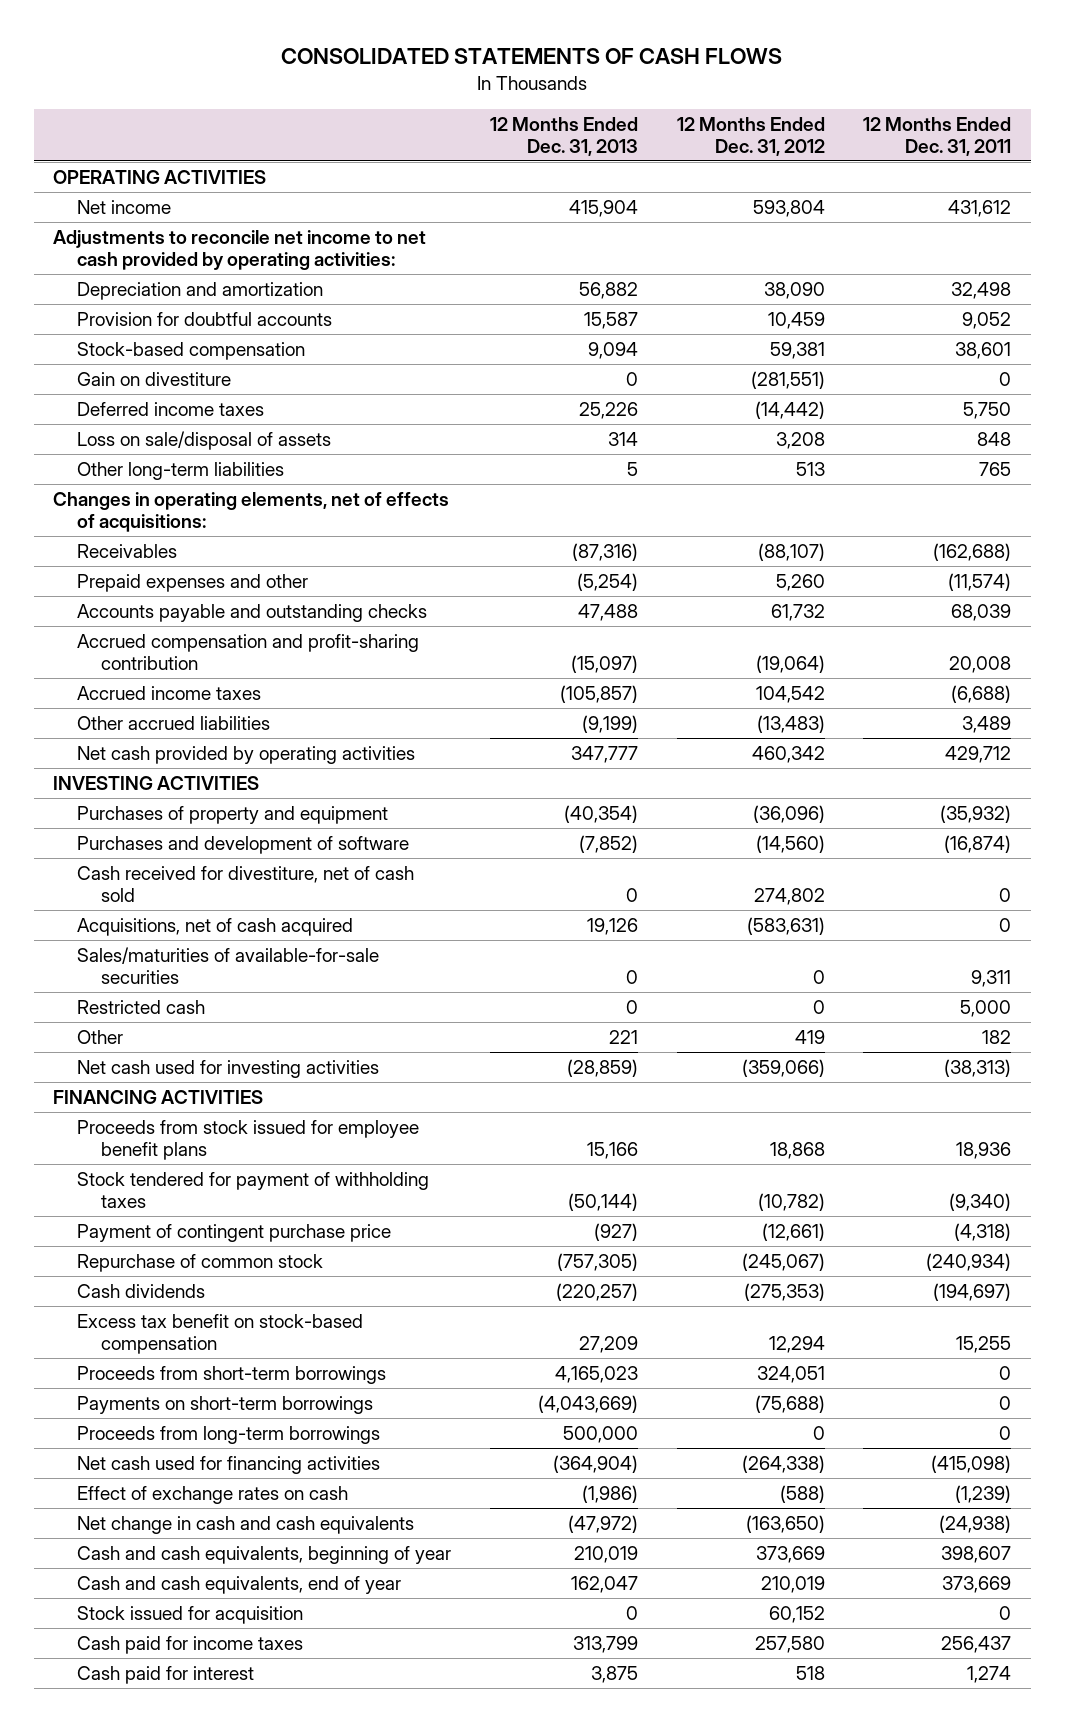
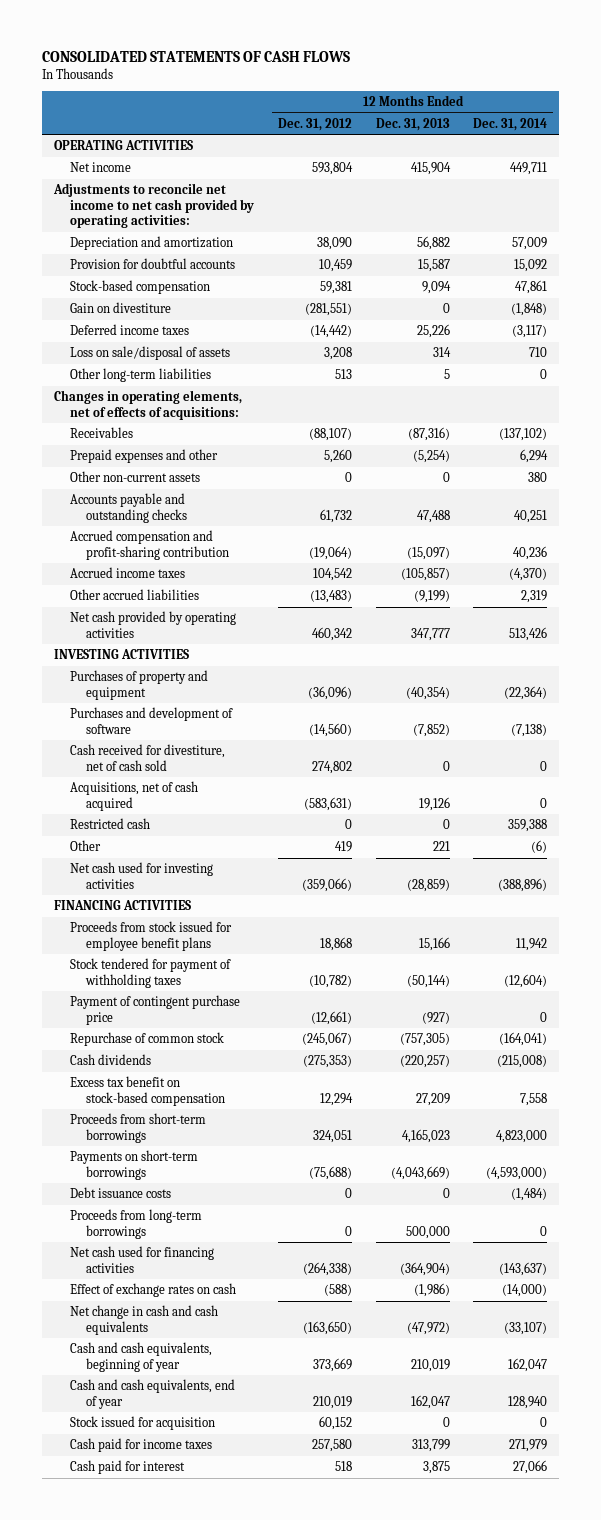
[863,116,1012,156] 12 Months Ended Dec. 31, 2011 -> none
none -> [473,117,548,131] Dec. 31, 2014
none -> [70,471,201,483] Other non-current assets
[77,947,380,985] Sales/maturities of available-for-sale securities -> none
none -> [70,1187,172,1199] Debt issuance costs

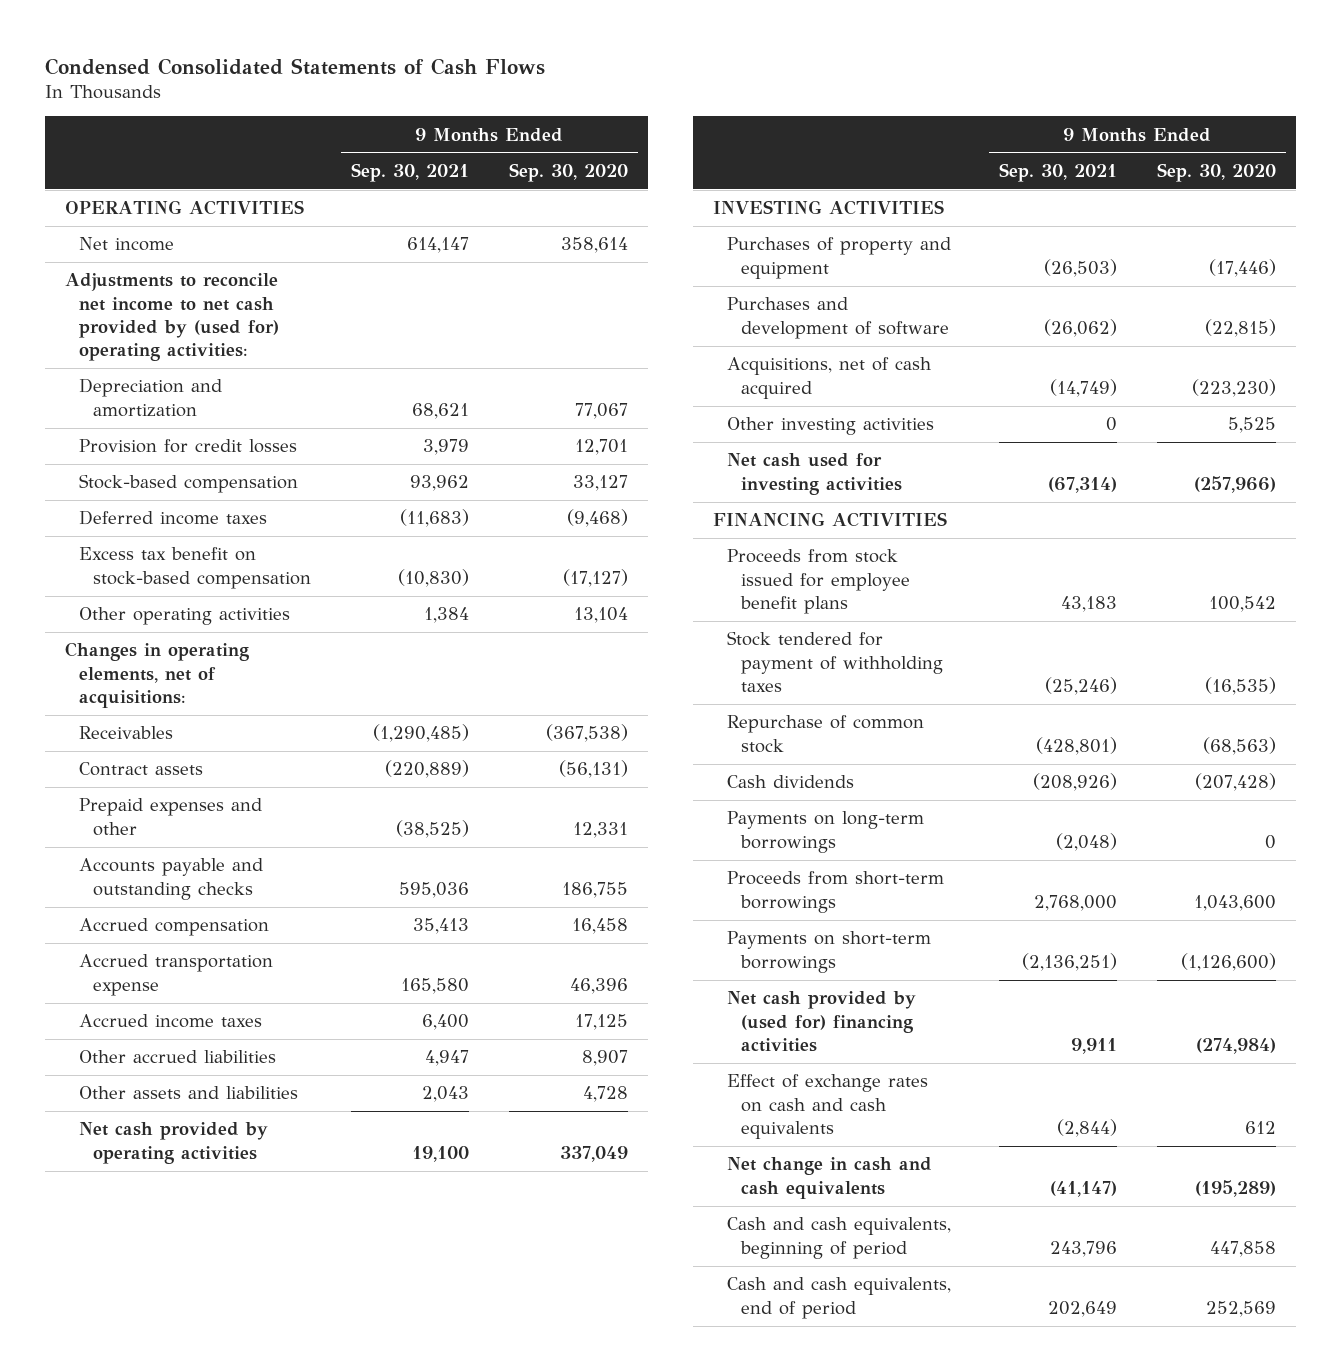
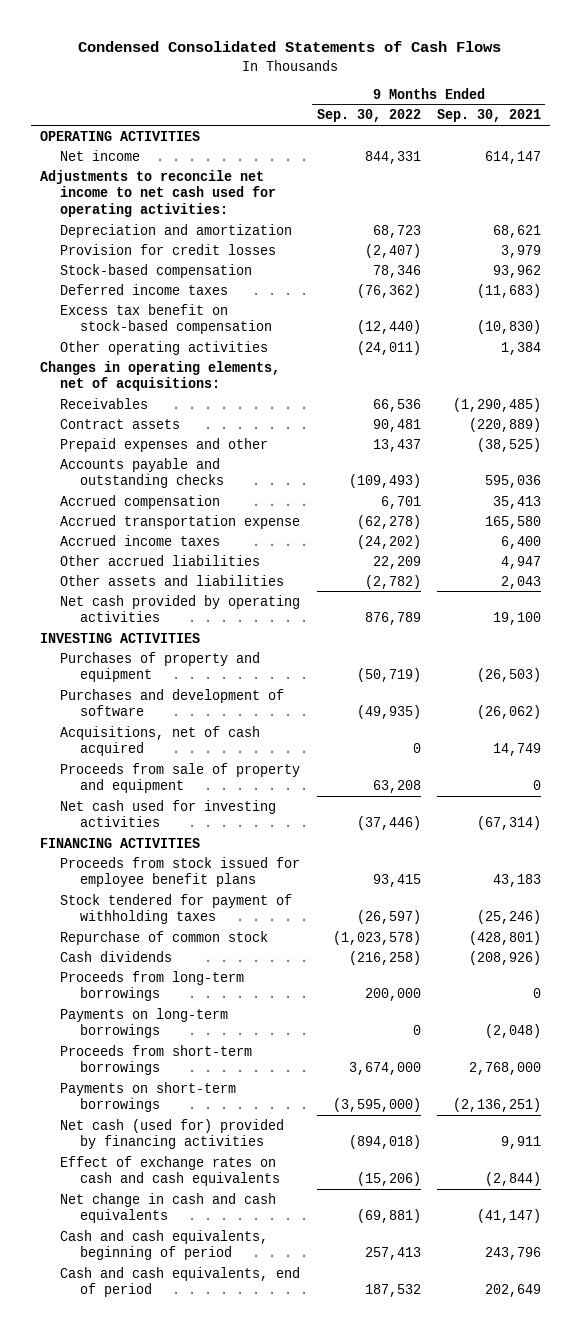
[508,163,628,183] Sep. 30, 2020 -> none
none -> [316,109,421,123] Sep. 30, 2022
[65,273,280,362] Adjustments to reconcile net income to net cash provided by (used for) operating activities: -> [39,169,276,218] Adjustments to reconcile net income to net cash used for operating activities:
[727,417,935,436] Other investing activities -> none
[1050,378,1118,397] (14,749) -> [493,743,542,757] 14,749
none -> [59,762,300,794] Proceeds from sale of property and equipment
none -> [59,970,244,1002] Proceeds from long-term borrowings
[727,991,917,1053] Net cash provided by (used for) financing activities -> [59,1118,284,1150] Net cash (used for) provided by financing activities

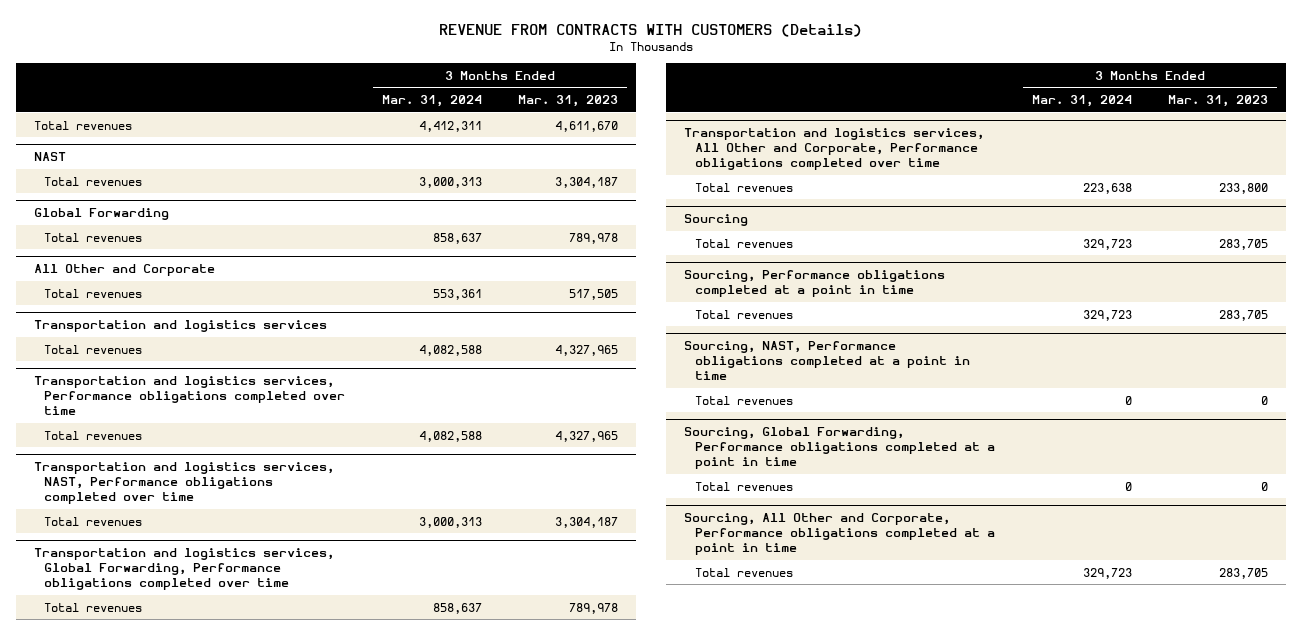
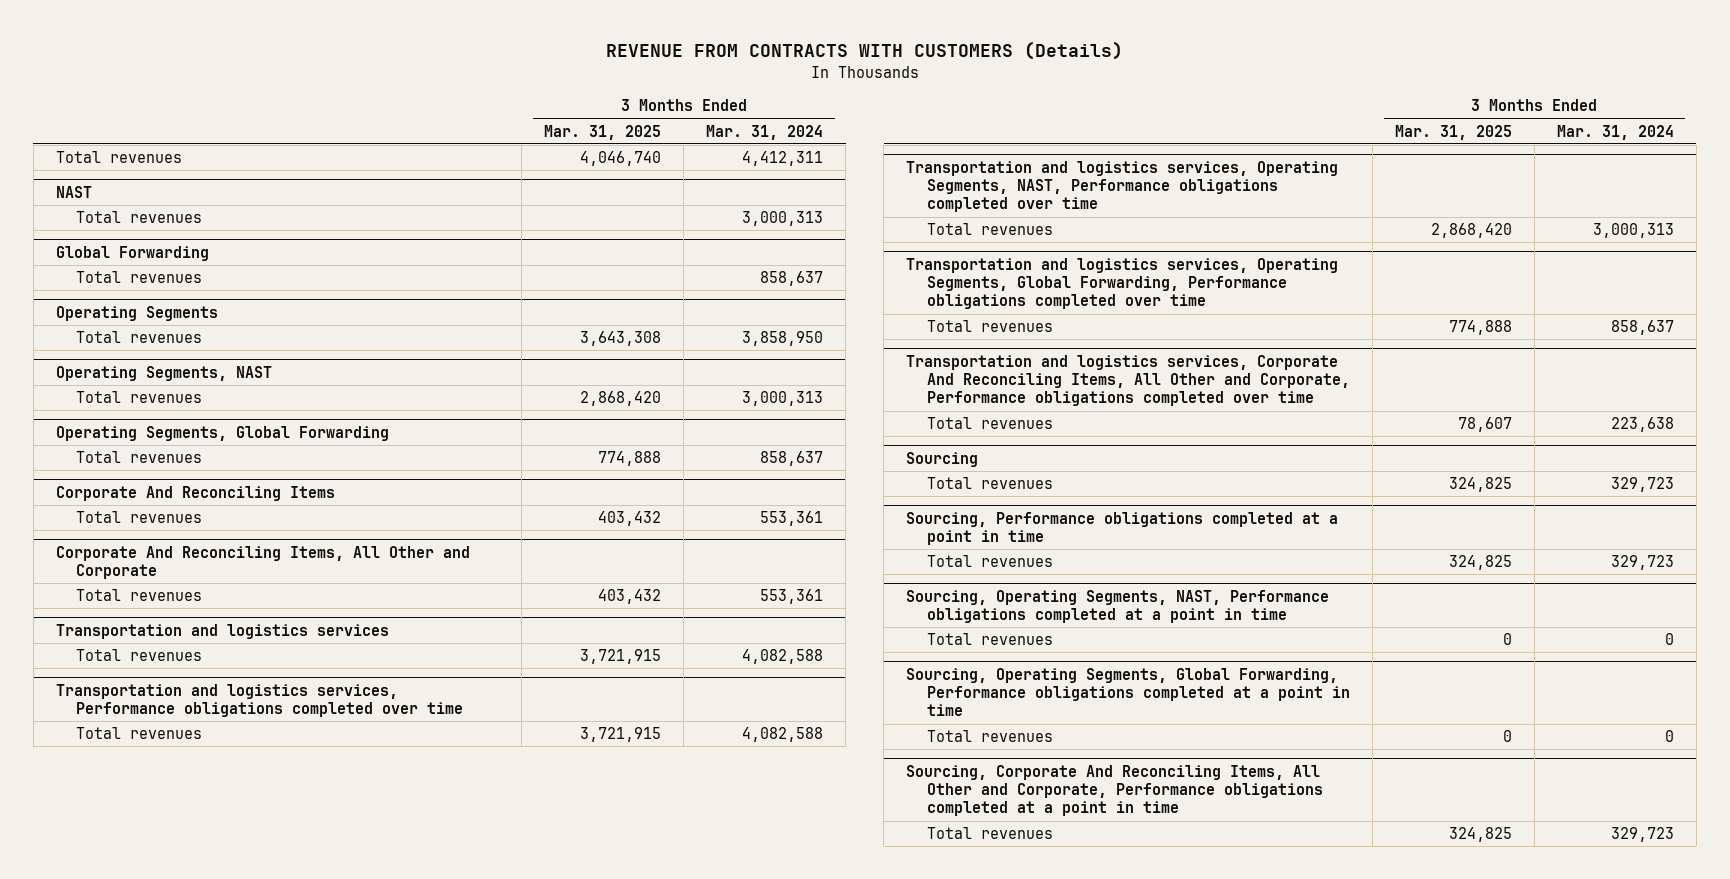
[517,95,618,108] Mar. 31, 2023 -> none
none -> [544,124,662,140] Mar. 31, 2025
[33,264,215,277] All Other and Corporate -> none
none -> [55,305,218,321] Operating Segments
none -> [76,331,203,344] Total revenues
none -> [55,365,272,381] Operating Segments, NAST
none -> [76,391,203,404] Total revenues
none -> [55,425,389,441] Operating Segments, Global Forwarding
none -> [76,451,203,464] Total revenues
none -> [55,485,335,501] Corporate And Reconciling Items
none -> [55,545,470,579] Corporate And Reconciling Items, All Other and Corporate
none -> [76,589,203,602] Total revenues
[33,462,334,505] Transportation and logistics services, NAST, Performance obligations completed over time -> [906,160,1339,213] Transportation and logistics services, Operating Segments, NAST, Performance obligations completed over time
[33,548,334,591] Transportation and logistics services, Global Forwarding, Performance obligations completed over time -> [906,257,1339,310] Transportation and logistics services, Operating Segments, Global Forwarding, Performance obligations completed over time
[684,128,985,171] Transportation and logistics services, All Other and Corporate, Performance obligations completed over time -> [906,354,1350,407] Transportation and logistics services, Corporate And Reconciling Items, All Other and Corporate, Performance obligations completed over time
[684,341,970,381] Sourcing, NAST, Performance obligations completed at a point in time -> [906,589,1330,623] Sourcing, Operating Segments, NAST, Performance obligations completed at a point in time
[684,427,995,470] Sourcing, Global Forwarding, Performance obligations completed at a point in time -> [906,667,1350,717] Sourcing, Operating Segments, Global Forwarding, Performance obligations completed at a point in time
[684,513,995,556] Sourcing, All Other and Corporate, Performance obligations completed at a point in time -> [906,764,1323,817] Sourcing, Corporate And Reconciling Items, All Other and Corporate, Performance obligations completed at a point in time

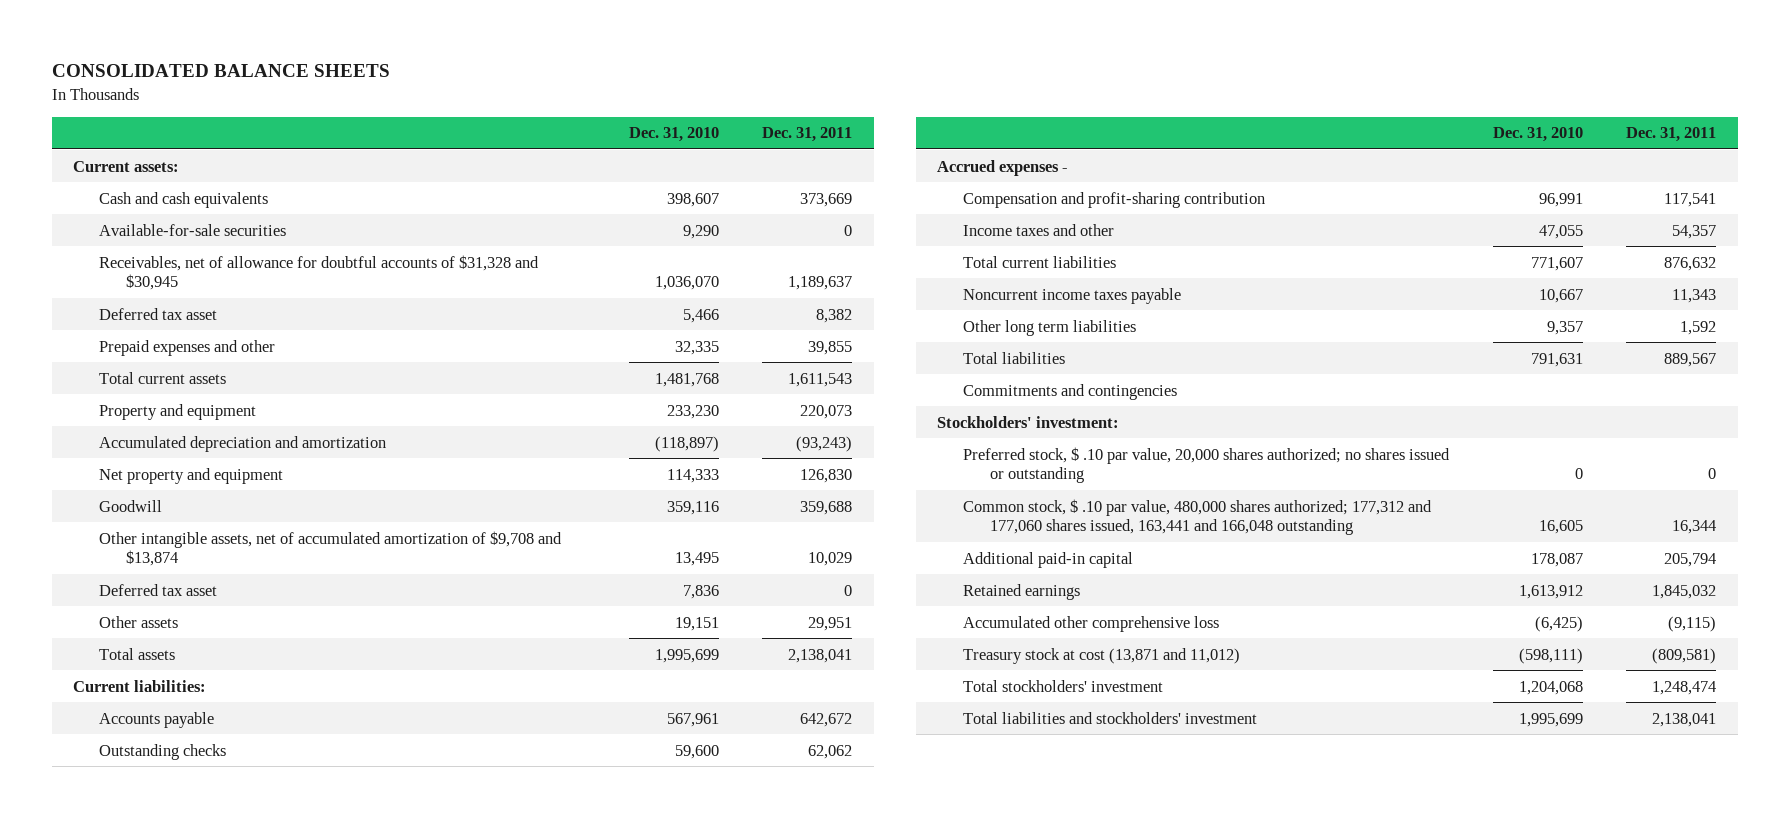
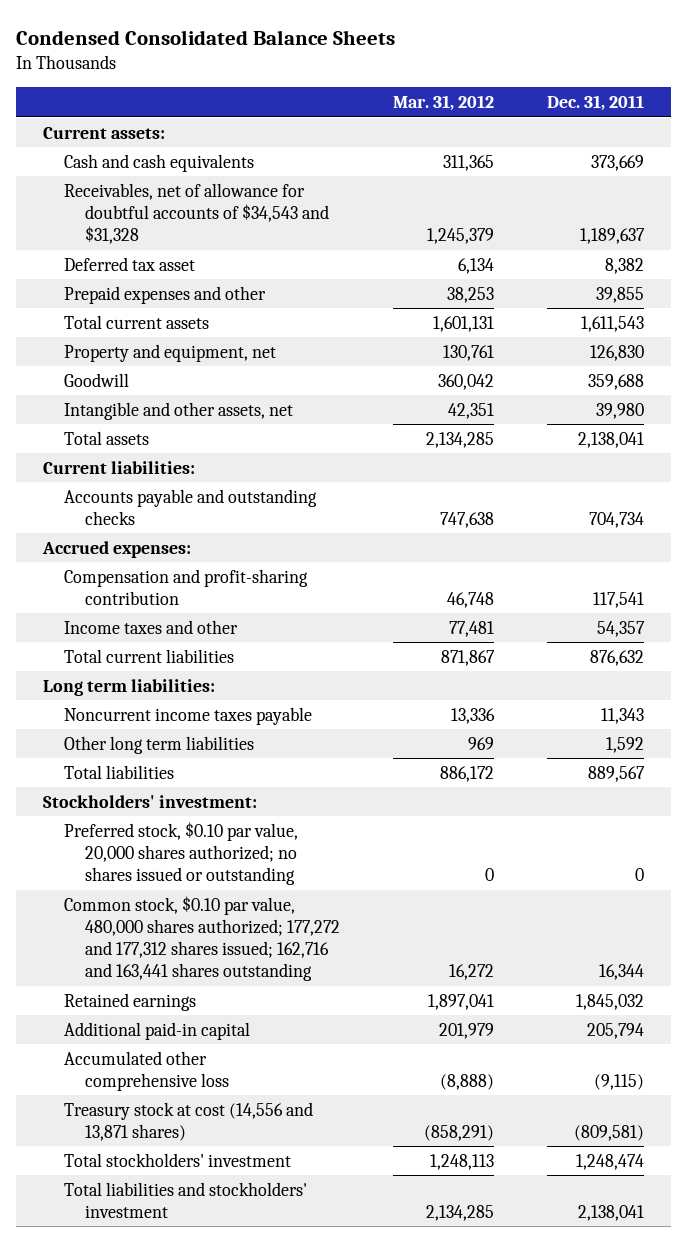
[51,64,390,78] CONSOLIDATED BALANCE SHEETS -> [16,29,396,45] Condensed Consolidated Balance Sheets
[628,127,719,143] Dec. 31, 2010 -> none
none -> [392,95,494,112] Mar. 31, 2012
[99,223,287,236] Available-for-sale securities -> none
[99,254,540,291] Receivables, net of allowance for doubtful accounts of $31,328 and $30,945 -> [63,182,329,245] Receivables, net of allowance for doubtful accounts of $34,543 and $31,328
[99,403,257,420] Property and equipment -> none
[99,435,387,452] Accumulated depreciation and amortization -> none
[99,467,284,484] Net property and equipment -> [63,343,276,362] Property and equipment, net
[99,530,563,567] Other intangible assets, net of accumulated amortization of $9,708 and $13,874 -> none
[99,583,218,596] Deferred tax asset -> none
[99,615,179,628] Other assets -> none
none -> [63,401,293,420] Intangible and other assets, net
[99,743,227,760] Outstanding checks -> none
[99,711,215,728] Accounts payable -> [63,488,317,525] Accounts payable and outstanding checks
[800,712,853,727] 642,672 -> [589,511,645,528] 704,734
[937,159,1069,176] Accrued expenses - -> [41,540,191,558] Accrued expenses:
none -> [42,678,215,696] Long term liabilities:
[963,383,1178,400] Commitments and contingencies -> none
[963,446,1451,484] Preferred stock, $ .10 par value, 20,000 shares authorized; no shares issued or outstanding -> [63,821,298,886] Preferred stock, $0.10 par value, 20,000 shares authorized; no shares issued or outstanding
[963,498,1433,536] Common stock, $ .10 par value, 480,000 shares authorized; 177,312 and 177,060 shares issued, 163,441 and 166,048 outstanding -> [63,895,340,982] Common stock, $0.10 par value, 480,000 shares authorized; 177,272 and 177,312 shares issued; 162,716 and 163,441 shares outstanding
[963,551,1134,568] Additional paid-in capital -> [63,1021,250,1040] Additional paid-in capital
[963,647,1241,664] Treasury stock at cost (13,871 and 11,012) -> [63,1101,313,1141] Treasury stock at cost (14,556 and 13,871 shares)

